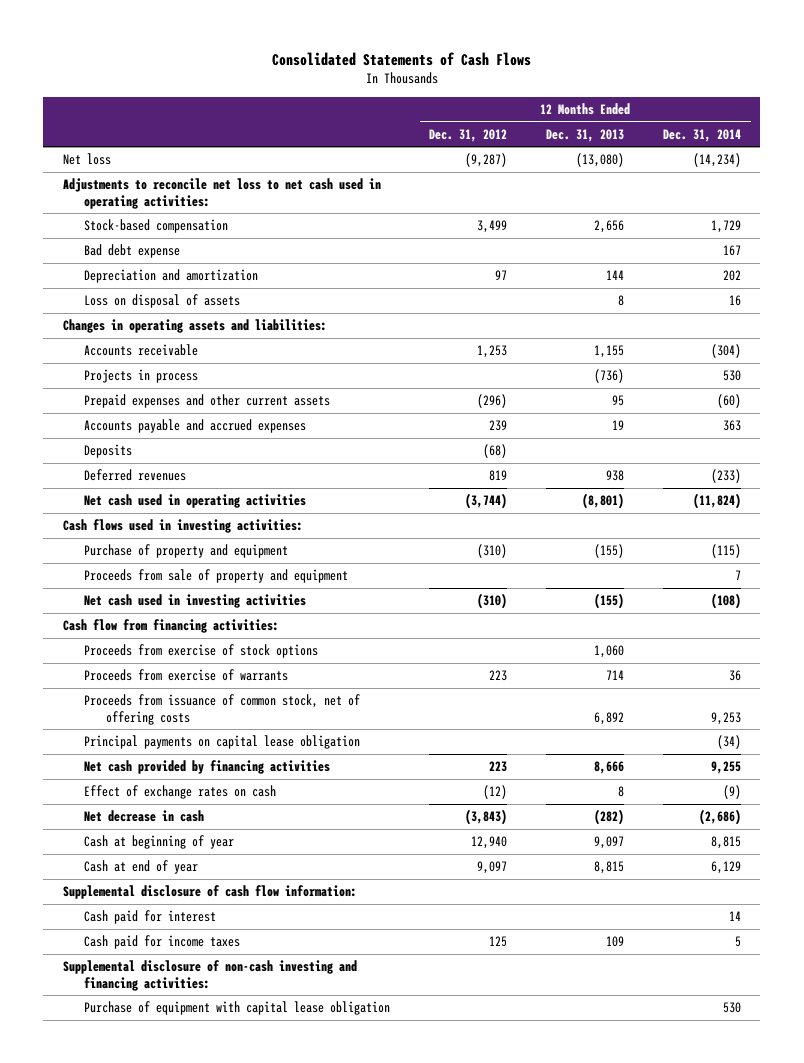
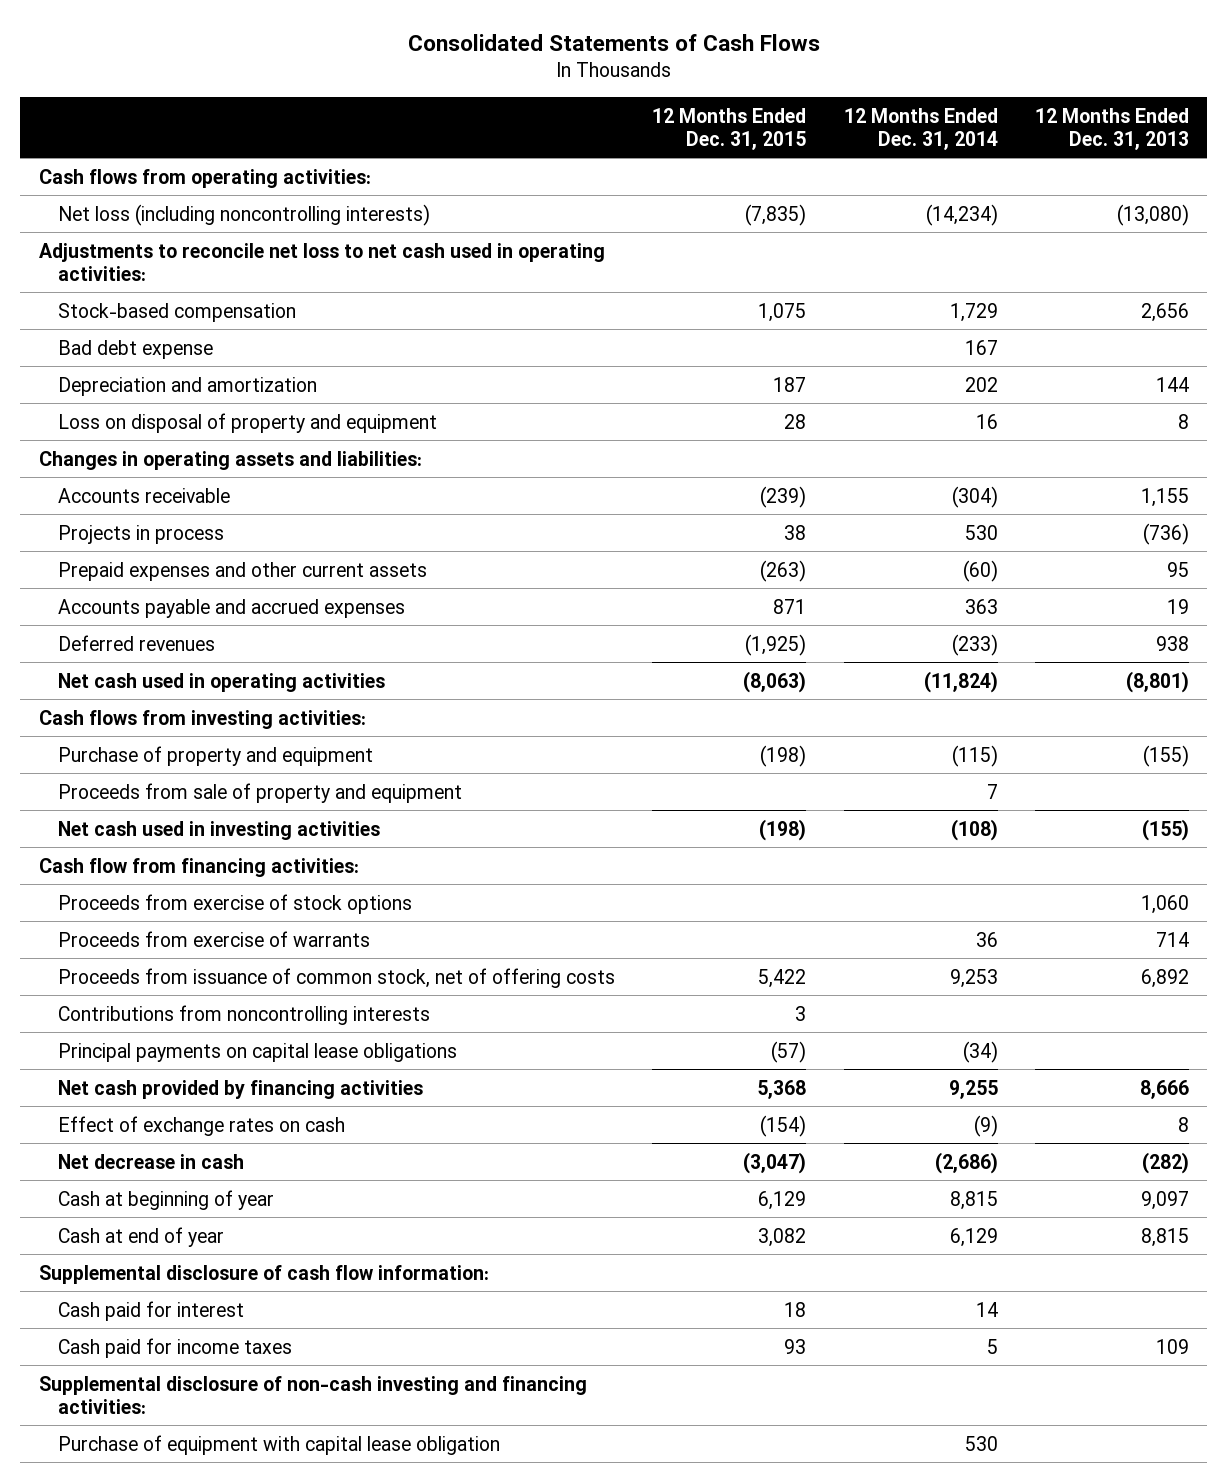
[429,128,508,142] Dec. 31, 2012 -> none
none -> [652,107,807,150] 12 Months Ended Dec. 31, 2015
none -> [38,168,371,188] Cash flows from operating activities:
[62,153,111,166] Net loss -> [58,203,431,226] Net loss (including noncontrolling interests)
[84,294,241,309] Loss on disposal of assets -> [58,412,438,433] Loss on disposal of property and equipment
[84,444,133,459] Deposits -> none
[62,519,303,534] Cash flows used in investing activities: -> [38,709,366,729] Cash flows from investing activities:
none -> [58,1004,431,1025] Contributions from noncontrolling interests
[84,735,361,750] Principal payments on capital lease obligation -> [58,1042,458,1062] Principal payments on capital lease obligations

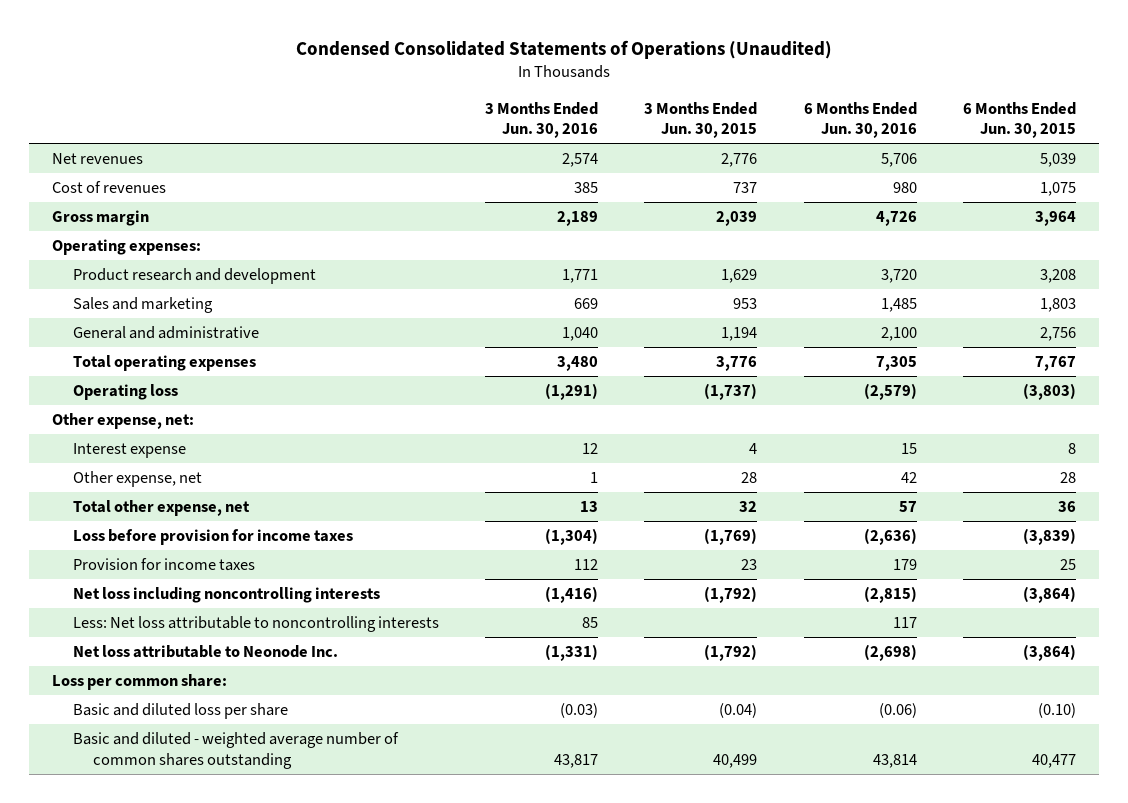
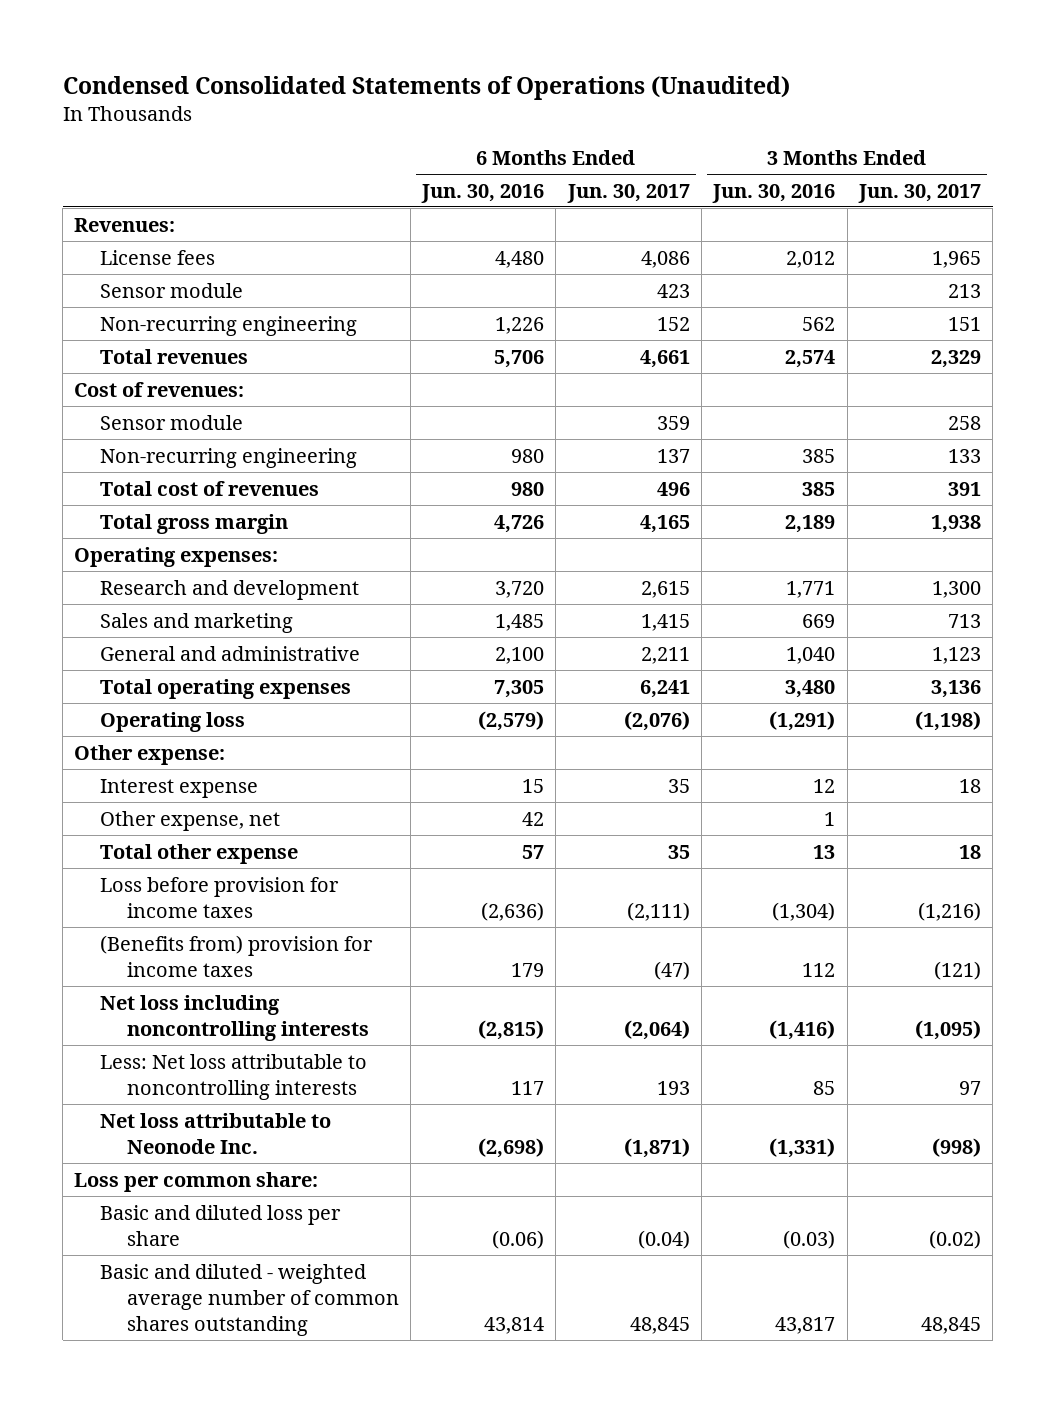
[644,101,758,139] 3 Months Ended Jun. 30, 2015 -> none
[963,101,1077,139] 6 Months Ended Jun. 30, 2015 -> none
none -> [566,183,690,203] Jun. 30, 2017
none -> [857,183,981,203] Jun. 30, 2017
none -> [74,217,176,232] Revenues:
none -> [100,249,216,265] License fees
none -> [100,282,244,298] Sensor module
none -> [100,315,358,336] Non-recurring engineering
[52,152,144,164] Net revenues -> [100,348,249,364] Total revenues
none -> [74,381,245,397] Cost of revenues:
none -> [100,414,244,430] Sensor module
none -> [100,447,358,468] Non-recurring engineering
[52,180,167,193] Cost of revenues -> [100,480,320,496] Total cost of revenues
[52,209,150,226] Gross margin -> [100,513,289,534] Total gross margin
[72,267,316,284] Product research and development -> [100,579,360,600] Research and development
[52,412,195,429] Other expense, net: -> [74,744,226,765] Other expense:
[72,499,250,516] Total other expense, net -> [100,843,299,864] Total other expense
[72,557,255,571] Provision for income taxes -> [100,934,374,977] (Benefits from) provision for income taxes

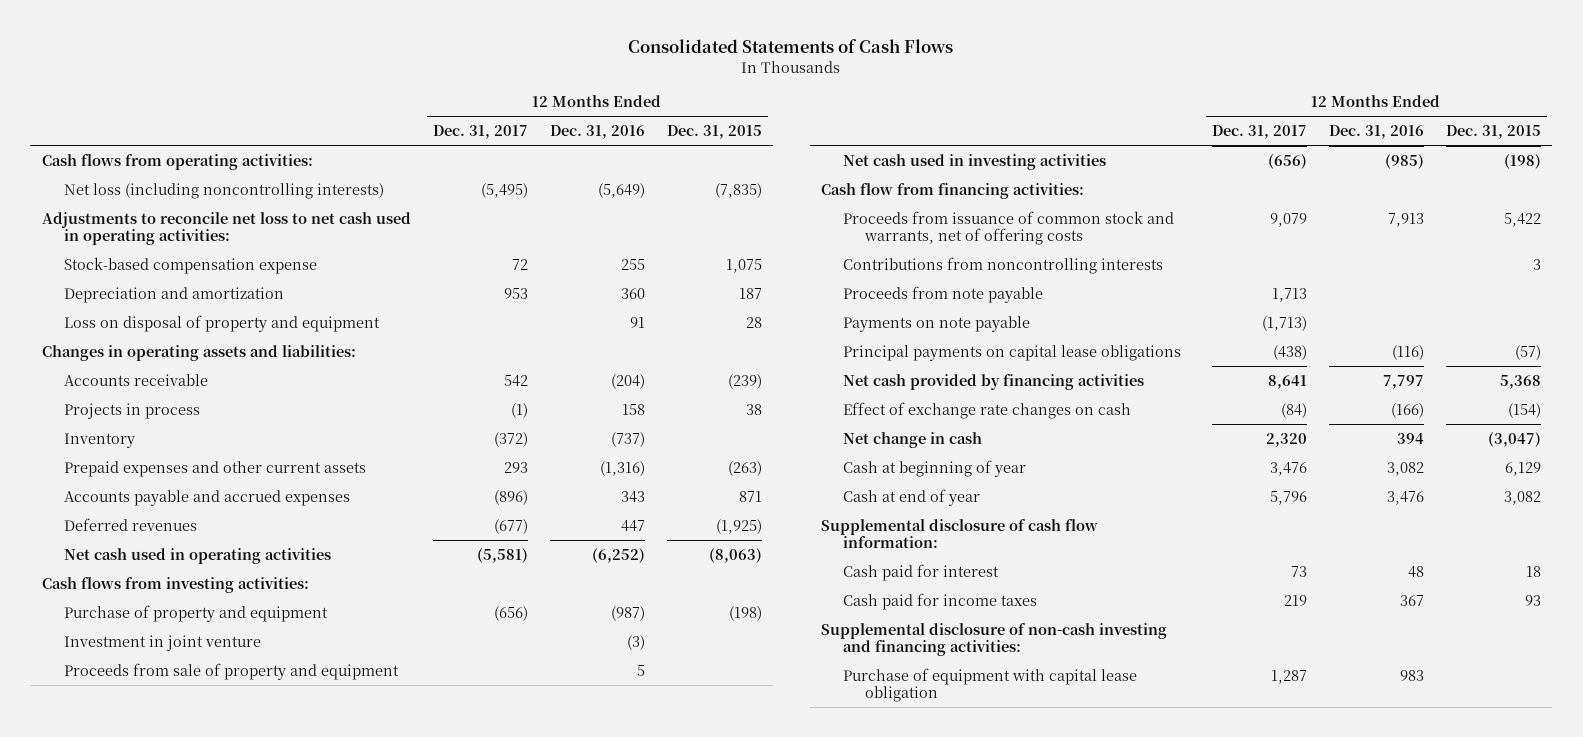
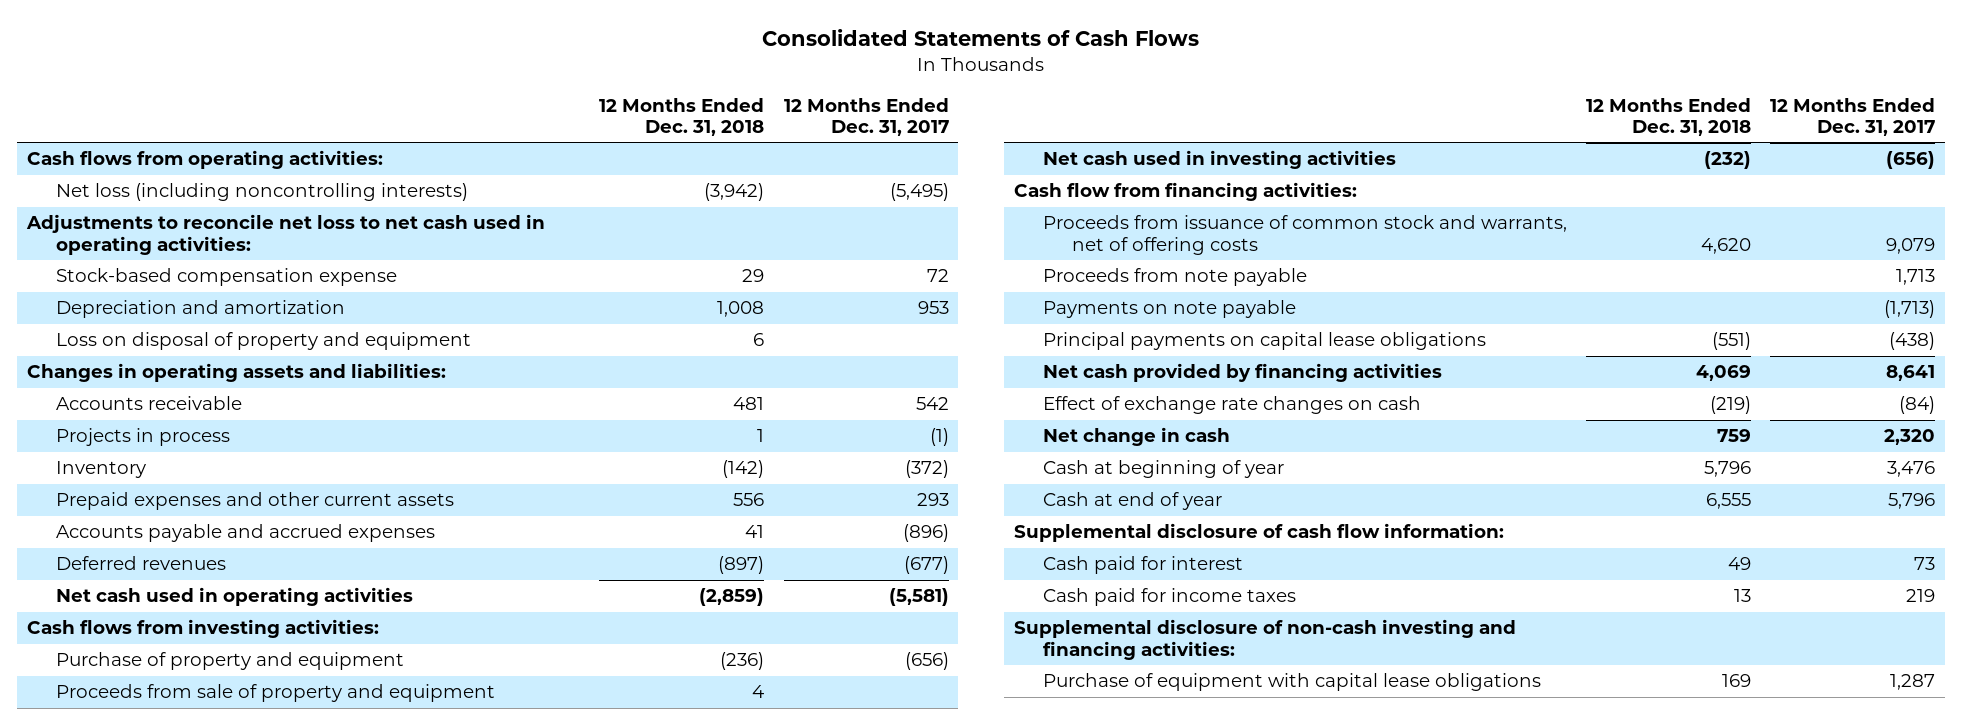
[549,124,645,139] Dec. 31, 2016 -> none
[667,124,763,139] Dec. 31, 2015 -> none
none -> [599,97,765,136] 12 Months Ended Dec. 31, 2018
[63,634,261,651] Investment in joint venture -> none
[842,256,1163,274] Contributions from noncontrolling interests -> none
[842,667,1137,703] Purchase of equipment with capital lease obligation -> [1042,673,1541,692] Purchase of equipment with capital lease obligations

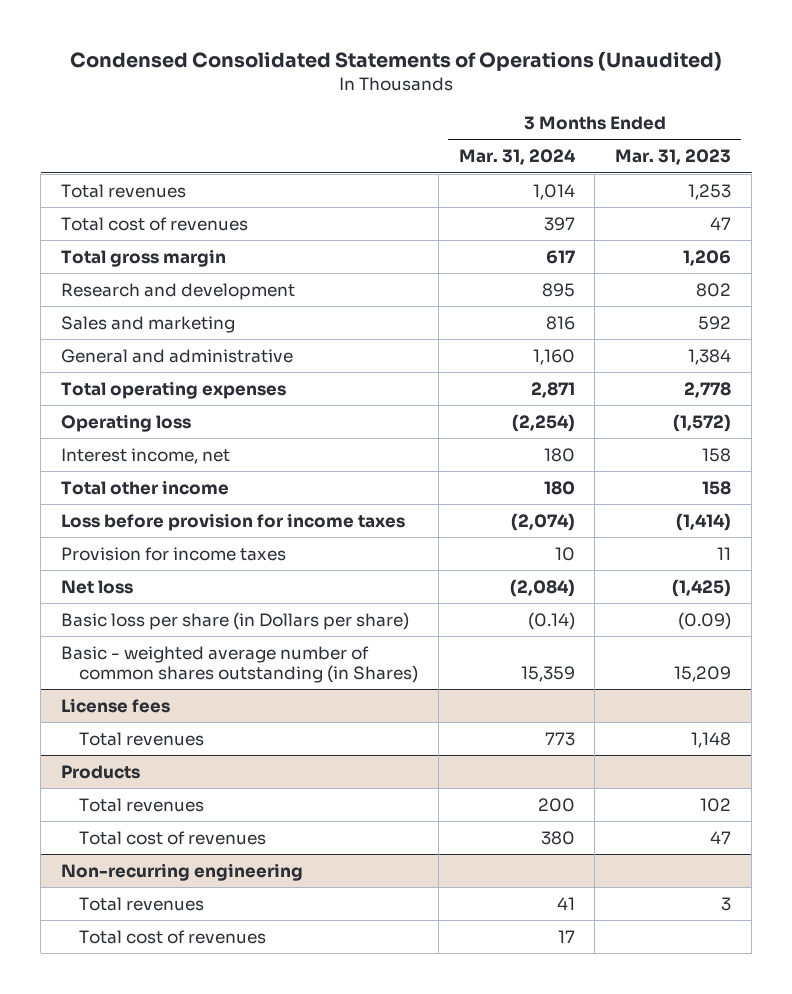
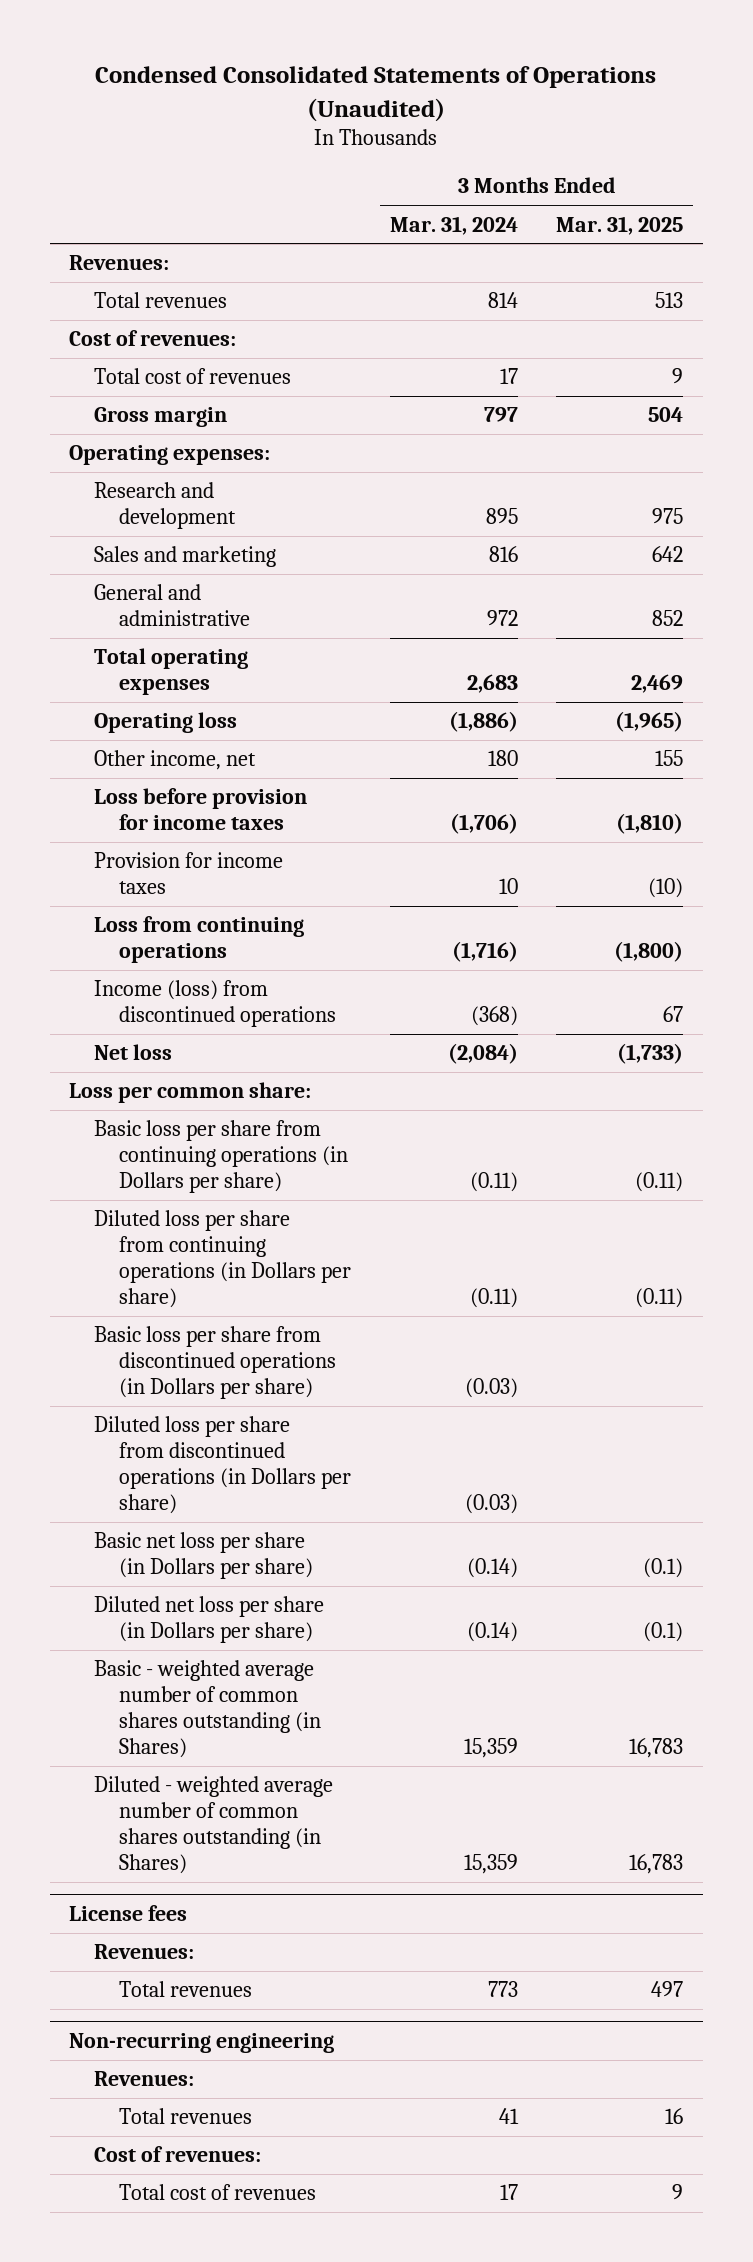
[615,149,732,166] Mar. 31, 2023 -> none
none -> [556,215,684,235] Mar. 31, 2025
none -> [69,255,170,271] Revenues:
[532,183,575,200] 1,014 -> [487,292,518,309] 814
none -> [69,330,237,347] Cost of revenues:
[543,216,575,231] 397 -> [499,368,518,385] 17
[61,248,227,267] Total gross margin -> [94,407,228,428] Gross margin
[545,249,575,264] 617 -> [483,407,518,423] 797
none -> [69,445,271,466] Operating expenses:
[61,447,231,464] Interest income, net -> none
[532,348,575,365] 1,160 -> [486,610,518,627] 972
[530,381,575,398] 2,871 -> [466,674,518,694] 2,683
[511,413,575,432] (2,254) -> [448,711,518,733] (1,886)
[61,479,230,495] Total other income -> [94,750,257,771] Other income, net
[510,512,575,531] (2,074) -> [449,813,518,835] (1,706)
none -> [94,916,305,964] Loss from continuing operations
none -> [94,980,337,1028] Income (loss) from discontinued operations
none -> [69,1082,312,1104] Loss per common share:
none -> [94,1120,349,1194] Basic loss per share from continuing operations (in Dollars per share)
none -> [94,1210,352,1308] Diluted loss per share from continuing operations (in Dollars per share)
none -> [94,1326,337,1400] Basic loss per share from discontinued operations (in Dollars per share)
none -> [94,1416,352,1514] Diluted loss per share from discontinued operations (in Dollars per share)
[61,611,410,630] Basic loss per share (in Dollars per share) -> [94,1532,314,1580] Basic net loss per share (in Dollars per share)
none -> [94,1596,325,1644] Diluted net loss per share (in Dollars per share)
none -> [94,1776,334,1874] Diluted - weighted average number of common shares outstanding (in Shares)
none -> [94,1944,195,1960] Revenues:
[61,764,141,779] Products -> none
[79,797,205,812] Total revenues -> none
[79,830,267,845] Total cost of revenues -> none
none -> [94,2071,195,2087] Revenues:
none -> [94,2146,262,2163] Cost of revenues:

